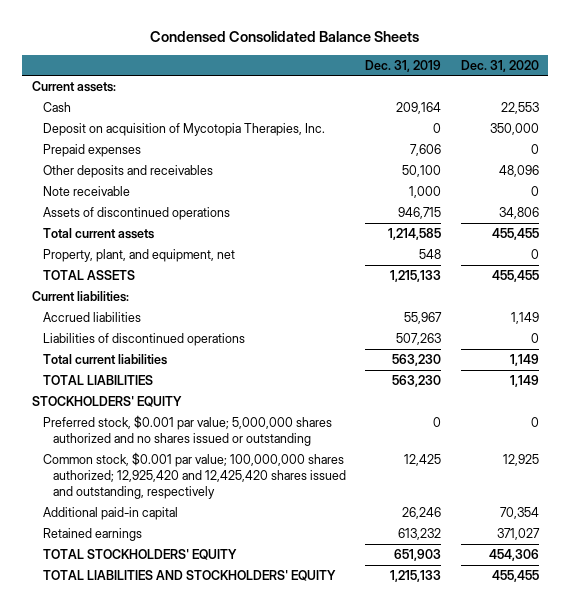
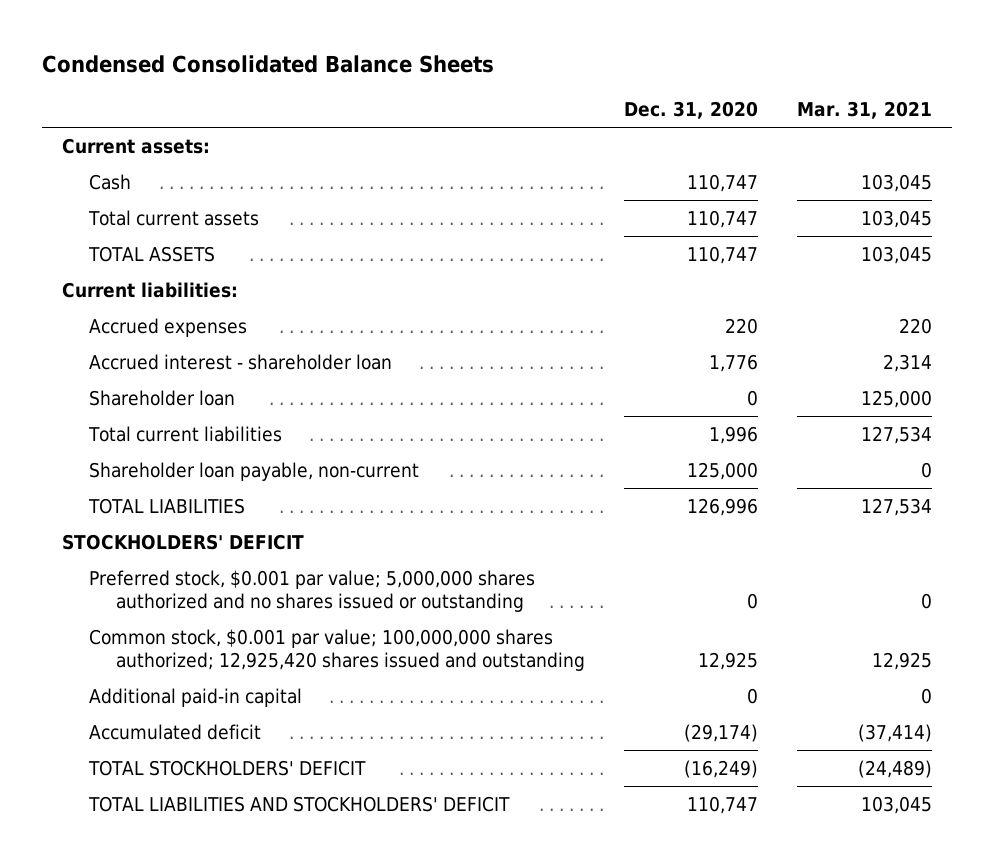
[365,59,442,72] Dec. 31, 2019 -> none
none -> [797,101,933,120] Mar. 31, 2021
[42,122,325,136] Deposit on acquisition of Mycotopia Therapies, Inc. -> none
[42,143,141,157] Prepaid expenses -> none
[42,164,213,178] Other deposits and receivables -> none
[42,185,130,196] Note receivable -> none
[42,206,230,220] Assets of discontinued operations -> none
[42,248,235,262] Property, plant, and equipment, net -> none
[500,101,539,114] 22,553 -> [686,174,758,193] 110,747
[491,227,539,240] 455,455 -> [686,210,758,229] 110,747
[491,269,539,282] 455,455 -> [686,246,758,265] 110,747
[42,332,245,346] Liabilities of discontinued operations -> none
[42,311,141,322] Accrued liabilities -> [88,318,247,338] Accrued expenses
[510,311,539,324] 1,149 -> [724,318,758,335] 220
none -> [88,354,392,371] Accrued interest - shareholder loan
none -> [88,390,235,407] Shareholder loan
[509,353,539,366] 1,149 -> [708,426,758,445] 1,996
none -> [88,462,419,482] Shareholder loan payable, non-current
[509,374,539,387] 1,149 -> [686,498,758,517] 126,996
[31,395,182,407] STOCKHOLDERS' EQUITY -> [61,534,304,551] STOCKHOLDERS' DEFICIT
[42,527,142,541] Retained earnings -> none
[42,451,347,499] Common stock, $0.001 par value; 100,000,000 shares authorized; 12,925,420 and 12,425,420 shares issued and outstanding, respectively -> [88,629,585,672] Common stock, $0.001 par value; 100,000,000 shares authorized; 12,925,420 shares issued and outstanding
[499,506,539,519] 70,354 -> [746,688,758,705] 0
none -> [88,724,261,741] Accumulated deficit
[42,548,237,560] TOTAL STOCKHOLDERS' EQUITY -> [87,760,366,777] TOTAL STOCKHOLDERS' DEFICIT
[488,548,539,561] 454,306 -> [683,760,758,779] (16,249)
[42,569,336,581] TOTAL LIABILITIES AND STOCKHOLDERS' EQUITY -> [87,796,510,813] TOTAL LIABILITIES AND STOCKHOLDERS' DEFICIT
[491,569,539,582] 455,455 -> [686,796,758,815] 110,747

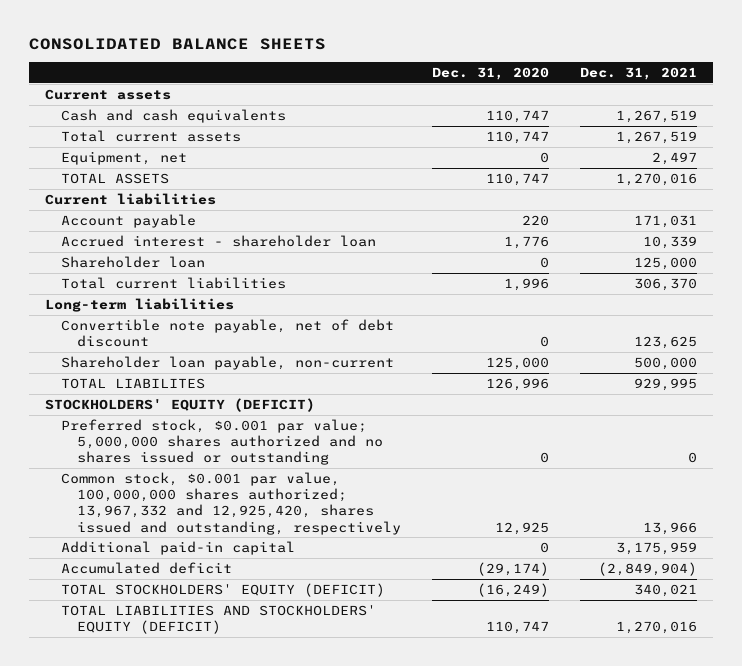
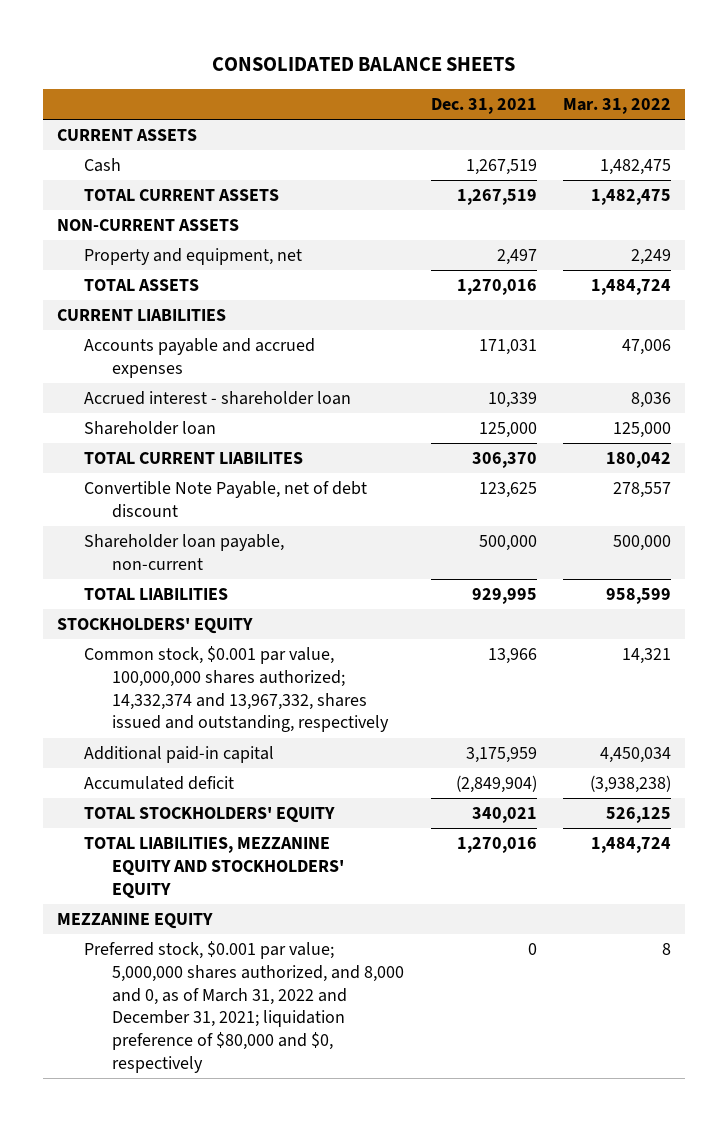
[432,66,550,80] Dec. 31, 2020 -> none
none -> [563,97,672,114] Mar. 31, 2022
[44,88,171,100] Current assets -> [56,129,197,142] CURRENT ASSETS
[60,108,286,123] Cash and cash equivalents -> [84,158,122,173] Cash
[60,129,241,142] Total current assets -> [84,189,280,202] TOTAL CURRENT ASSETS
none -> [56,219,239,232] NON-CURRENT ASSETS
[60,150,187,165] Equipment, net -> [84,248,303,266] Property and equipment, net
[44,192,216,205] Current liabilities -> [56,309,226,322] CURRENT LIABILITIES
[60,213,196,228] Account payable -> [84,338,316,378] Accounts payable and accrued expenses
[44,297,234,312] Long-term liabilities -> none
[60,276,286,289] Total current liabilities -> [84,452,304,465] TOTAL CURRENT LIABILITES
[60,318,394,348] Convertible note payable, net of debt discount -> [84,481,368,518] Convertible Note Payable, net of debt discount
[60,418,384,466] Preferred stock, $0.001 par value; 5,000,000 shares authorized and no shares issued or outstanding -> none
[60,377,205,389] TOTAL LIABILITES -> [84,588,229,601] TOTAL LIABILITIES
[44,397,315,412] STOCKHOLDERS' EQUITY (DEFICIT) -> [56,618,253,635] STOCKHOLDERS' EQUITY
[60,471,402,535] Common stock, $0.001 par value, 100,000,000 shares authorized; 13,967,332 and 12,925,420, shares issued and outstanding, respectively -> [84,646,390,733] Common stock, $0.001 par value, 100,000,000 shares authorized; 14,332,374 and 13,967,332, shares issued and outstanding, respectively
[60,582,385,597] TOTAL STOCKHOLDERS' EQUITY (DEFICIT) -> [84,807,336,824] TOTAL STOCKHOLDERS' EQUITY
[60,604,376,635] TOTAL LIABILITIES AND STOCKHOLDERS' EQUITY (DEFICIT) -> [84,837,345,899] TOTAL LIABILITIES, MEZZANINE EQUITY AND STOCKHOLDERS' EQUITY
none -> [56,913,213,930] MEZZANINE EQUITY
none -> [84,941,405,1074] Preferred stock, $0.001 par value; 5,000,000 shares authorized, and 8,000 and 0, as of March 31, 2022 and December 31, 2021; liquidation preference of $80,000 and $0, respectively

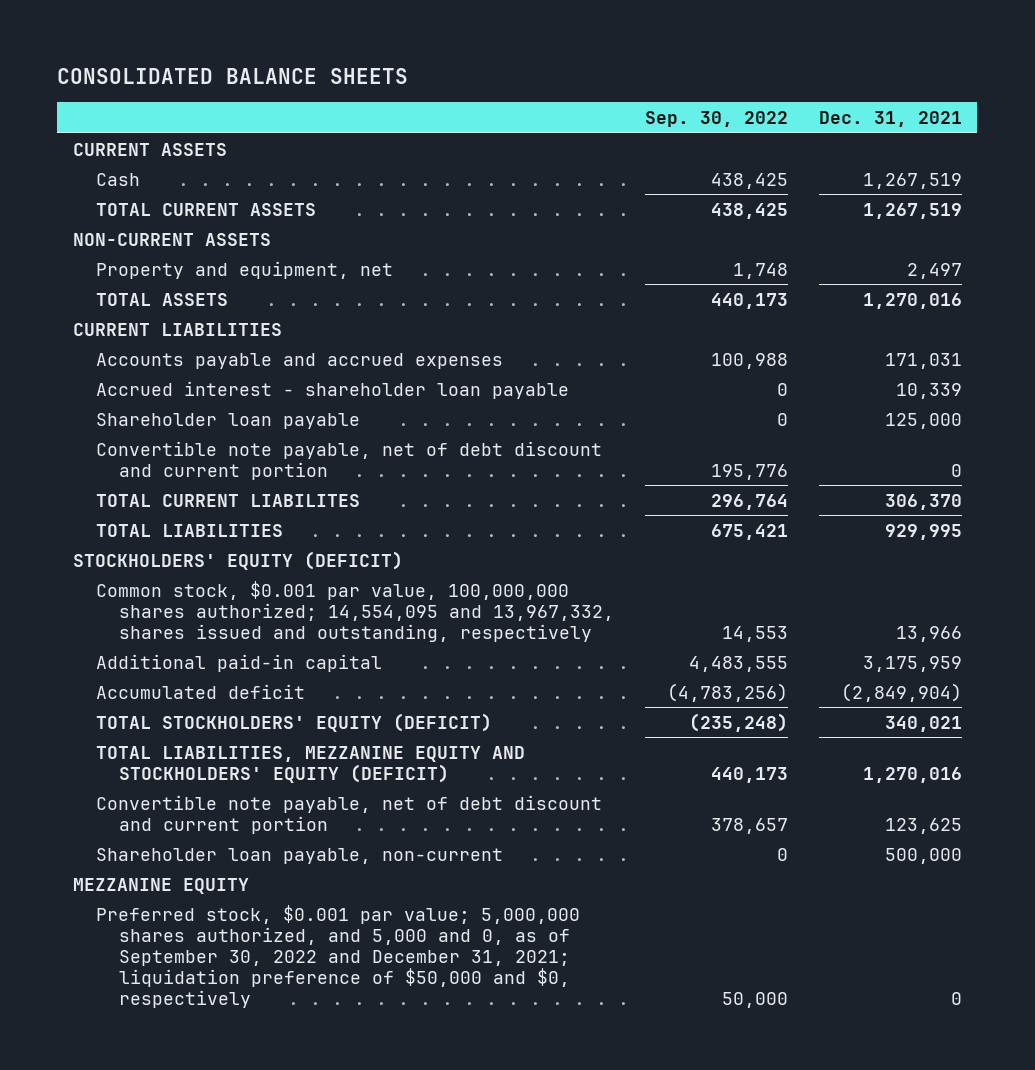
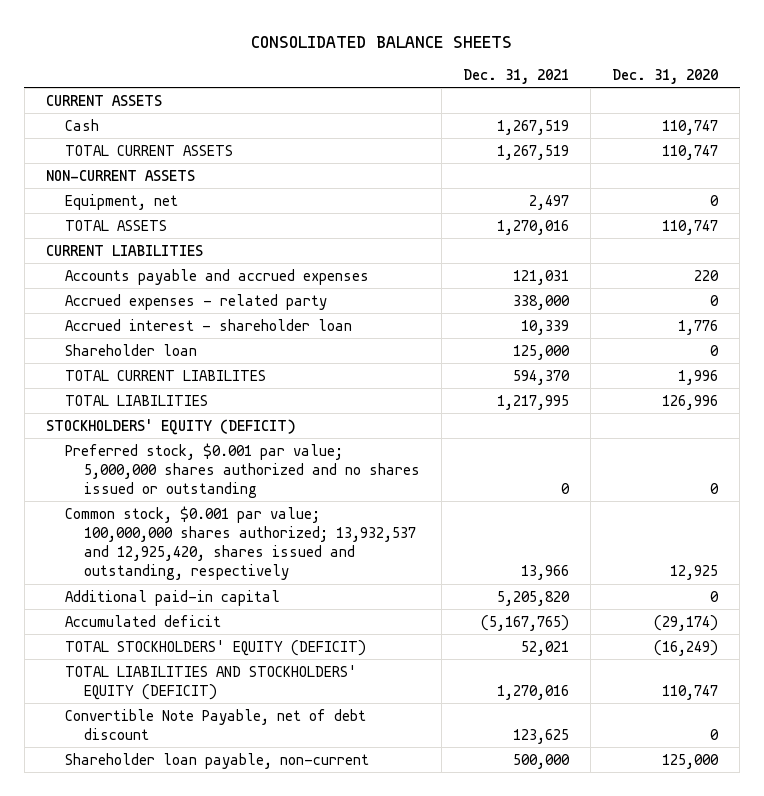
[644,110,788,127] Sep. 30, 2022 -> none
none -> [612,69,719,85] Dec. 31, 2020
[95,260,393,279] Property and equipment, net -> [64,193,178,210] Equipment, net
[95,440,602,480] Convertible note payable, net of debt discount and current portion -> none
[884,352,962,369] 171,031 -> [512,269,569,285] 121,031
none -> [64,293,327,310] Accrued expenses - related party
[95,380,569,399] Accrued interest - shareholder loan payable -> [64,318,352,331] Accrued interest - shareholder loan
[95,412,360,429] Shareholder loan payable -> [64,343,197,356] Shareholder loan
[884,493,962,510] 306,370 -> [512,369,570,385] 594,370
[884,523,962,540] 929,995 -> [496,394,569,410] 1,217,995
none -> [64,442,420,499] Preferred stock, $0.001 par value; 5,000,000 shares authorized and no shares issued or outstanding
[95,580,614,642] Common stock, $0.001 par value, 100,000,000 shares authorized; 14,554,095 and 13,967,332, shares issued and outstanding, respectively -> [64,505,416,581] Common stock, $0.001 par value; 100,000,000 shares authorized; 13,932,537 and 12,925,420, shares issued and outstanding, respectively
[862,655,962,672] 3,175,959 -> [496,590,570,606] 5,205,820
[840,682,962,702] (2,849,904) -> [480,614,569,631] (5,167,765)
[884,715,962,732] 340,021 -> [520,640,569,656] 52,021
[95,745,525,783] TOTAL LIABILITIES, MEZZANINE EQUITY AND STOCKHOLDERS' EQUITY (DEFICIT) -> [64,664,357,700] TOTAL LIABILITIES AND STOCKHOLDERS' EQUITY (DEFICIT)
[95,794,602,834] Convertible note payable, net of debt discount and current portion -> [64,708,366,740] Convertible Note Payable, net of debt discount
[72,877,249,894] MEZZANINE EQUITY -> none
[95,904,580,1008] Preferred stock, $0.001 par value; 5,000,000 shares authorized, and 5,000 and 0, as of September 30, 2022 and December 31, 2021; liquidation preference of $50,000 and $0, respectively -> none

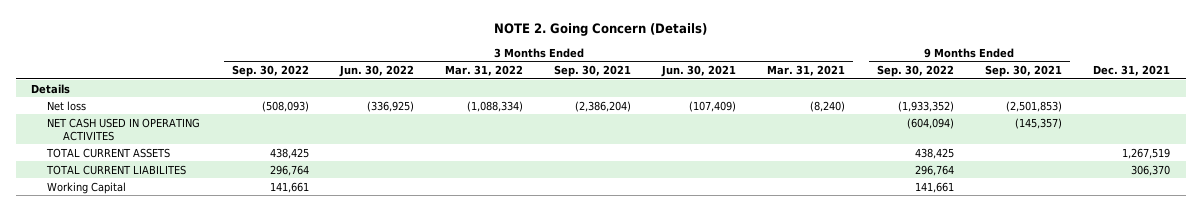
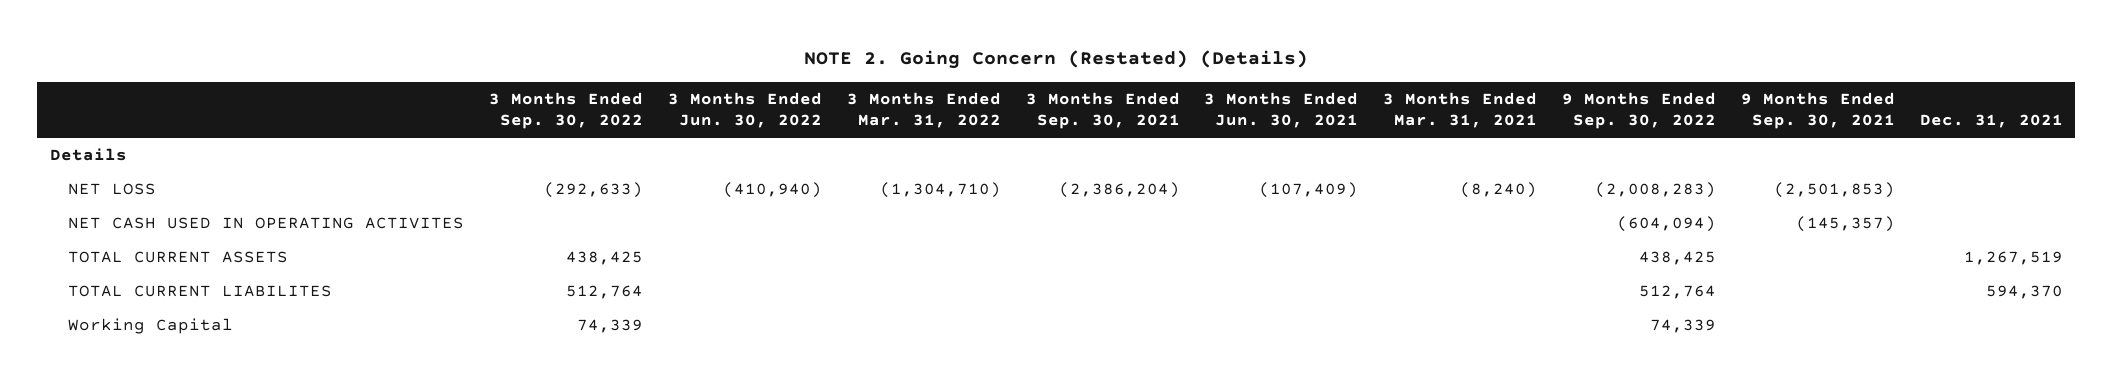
[493,22,707,36] NOTE 2. Going Concern (Details) -> [804,50,1309,70] NOTE 2. Going Concern (Restated) (Details)
[47,100,87,111] Net loss -> [68,183,157,196] NET LOSS
[261,100,309,112] (508,093) -> [543,182,643,199] (292,633)
[366,100,414,112] (336,925) -> [722,182,822,199] (410,940)
[466,100,523,112] (1,088,334) -> [879,182,1001,199] (1,304,710)
[897,100,954,112] (1,933,352) -> [1595,182,1717,199] (2,008,283)
[269,164,309,176] 296,764 -> [565,285,643,300] 512,764
[914,164,954,176] 296,764 -> [1639,285,1717,300] 512,764
[1131,164,1171,176] 306,370 -> [1986,285,2064,300] 594,370
[269,181,309,193] 141,661 -> [576,319,643,334] 74,339
[914,181,954,193] 141,661 -> [1650,319,1717,334] 74,339

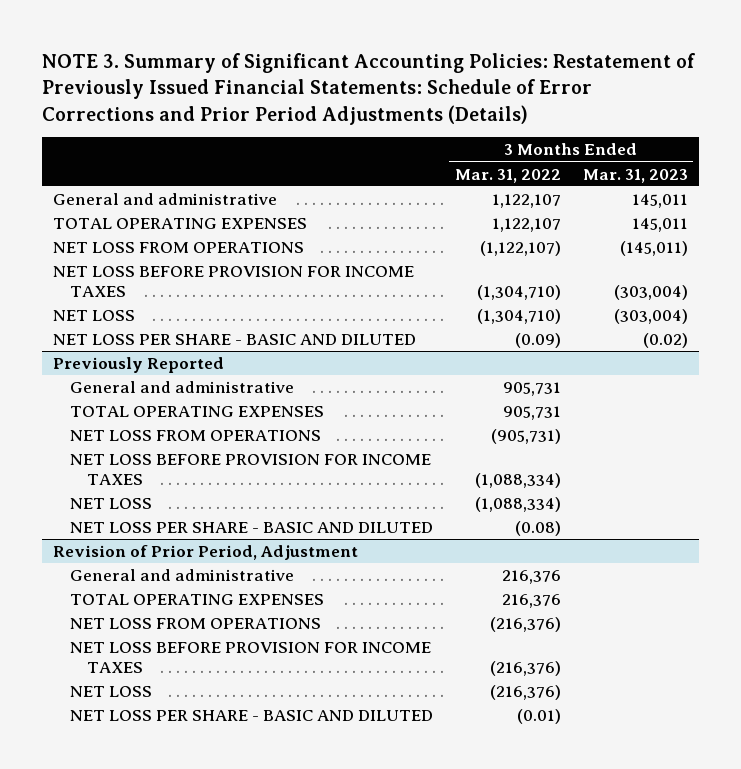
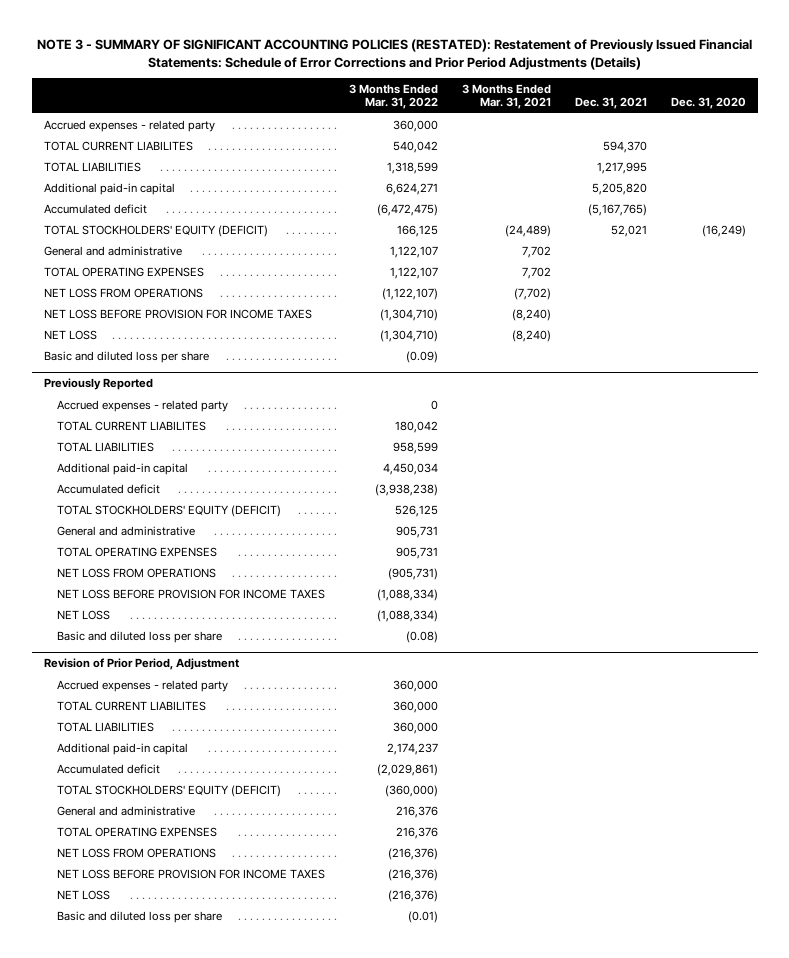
[42,53,696,125] NOTE 3. Summary of Significant Accounting Policies: Restatement of Previously Issued Financial Statements: Schedule of Error Corrections and Prior Period Adjustments (Details) -> [36,39,752,70] NOTE 3 - SUMMARY OF SIGNIFICANT ACCOUNTING POLICIES (RESTATED): Restatement of Previously Issued Financial Statements: Schedule of Error Corrections and Prior Period Adjustments (Details)
[582,168,688,183] Mar. 31, 2023 -> none
none -> [461,83,551,110] 3 Months Ended Mar. 31, 2021
none -> [574,97,647,110] Dec. 31, 2021
none -> [670,97,746,110] Dec. 31, 2020
none -> [43,119,215,132] Accrued expenses - related party
none -> [43,140,193,151] TOTAL CURRENT LIABILITES
none -> [43,161,141,172] TOTAL LIABILITIES
none -> [43,182,175,195] Additional paid-in capital
none -> [43,203,147,214] Accumulated deficit
none -> [43,224,268,237] TOTAL STOCKHOLDERS' EQUITY (DEFICIT)
[53,333,417,345] NET LOSS PER SHARE - BASIC AND DILUTED -> [43,350,209,363] Basic and diluted loss per share
none -> [56,399,228,412] Accrued expenses - related party
none -> [56,420,206,431] TOTAL CURRENT LIABILITES
none -> [56,441,154,452] TOTAL LIABILITIES
none -> [56,462,188,475] Additional paid-in capital
none -> [56,483,160,494] Accumulated deficit
none -> [56,504,281,517] TOTAL STOCKHOLDERS' EQUITY (DEFICIT)
[69,521,433,533] NET LOSS PER SHARE - BASIC AND DILUTED -> [56,630,222,643] Basic and diluted loss per share
none -> [56,679,228,692] Accrued expenses - related party
none -> [56,700,206,711] TOTAL CURRENT LIABILITES
none -> [56,721,154,732] TOTAL LIABILITIES
none -> [56,742,188,755] Additional paid-in capital
none -> [56,763,160,774] Accumulated deficit
none -> [56,784,281,797] TOTAL STOCKHOLDERS' EQUITY (DEFICIT)
[69,709,433,721] NET LOSS PER SHARE - BASIC AND DILUTED -> [56,910,222,923] Basic and diluted loss per share

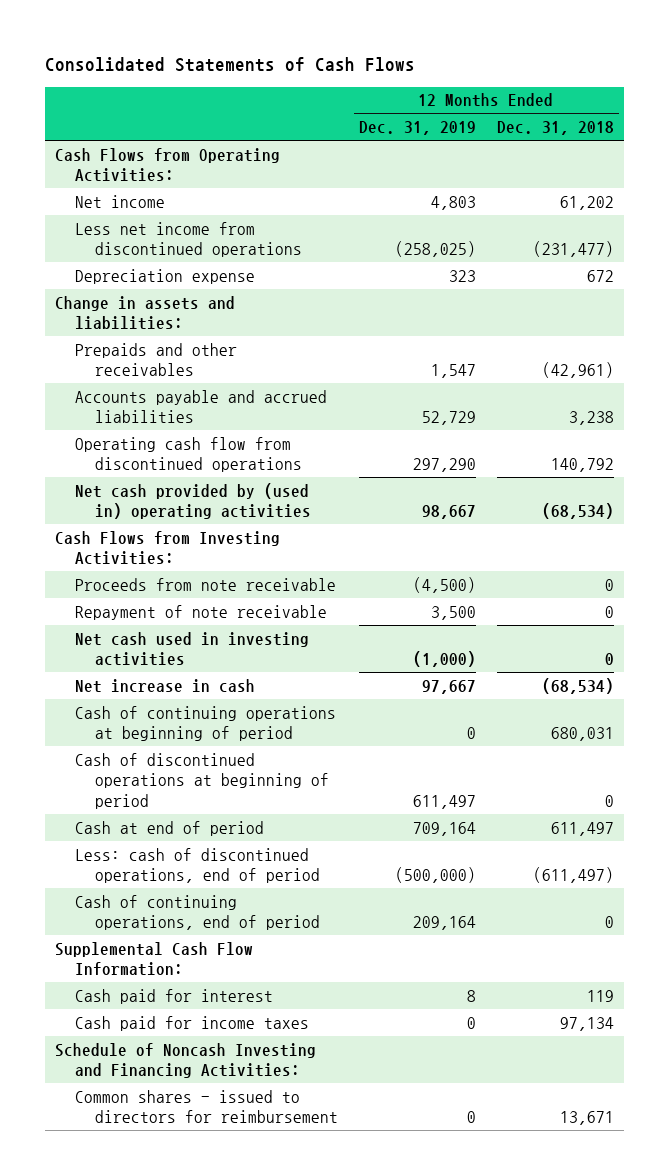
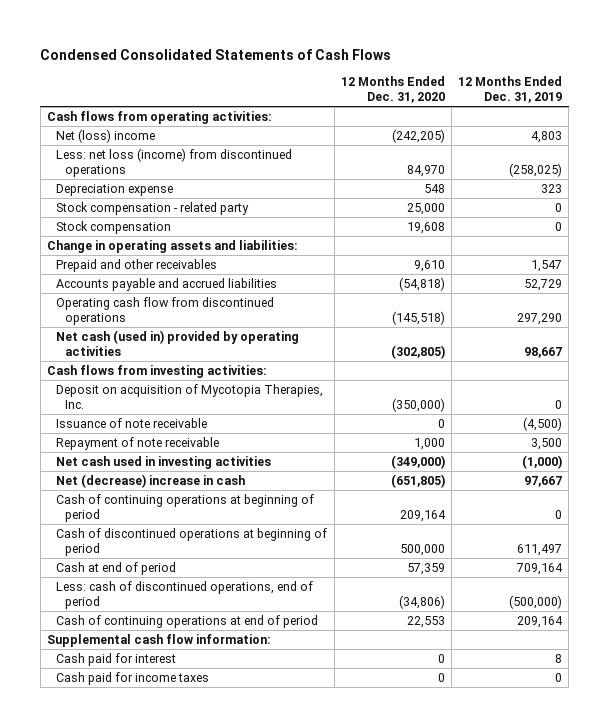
[44,57,415,73] Consolidated Statements of Cash Flows -> [40,48,392,60] Condensed Consolidated Statements of Cash Flows
[496,121,614,136] Dec. 31, 2018 -> none
none -> [340,75,445,103] 12 Months Ended Dec. 31, 2020
[54,147,280,183] Cash Flows from Operating Activities: -> [47,110,273,124] Cash flows from operating activities:
[75,194,166,208] Net income -> [56,128,156,143] Net (loss) income
[75,221,303,258] Less net income from discontinued operations -> [56,147,293,177] Less: net loss (income) from discontinued operations
none -> [56,201,250,215] Stock compensation - related party
none -> [56,220,172,234] Stock compensation
[54,295,235,331] Change in assets and liabilities: -> [47,239,299,253] Change in operating assets and liabilities:
[75,342,238,377] Prepaids and other receivables -> [56,258,218,272] Prepaid and other receivables
[75,577,337,591] Proceeds from note receivable -> none
[75,482,312,520] Net cash provided by (used in) operating activities -> [56,329,300,356] Net cash (used in) provided by operating activities
[54,530,280,566] Cash Flows from Investing Activities: -> [47,364,268,378] Cash flows from investing activities:
none -> [56,383,324,409] Deposit on acquisition of Mycotopia Therapies, Inc.
none -> [56,417,208,428] Issuance of note receivable
[75,678,256,693] Net increase in cash -> [56,473,246,488] Net (decrease) increase in cash
[75,894,321,931] Cash of continuing operations, end of period -> [56,614,319,628] Cash of continuing operations at end of period
[54,941,253,977] Supplemental Cash Flow Information: -> [47,633,272,647] Supplemental cash flow information:
[54,1042,316,1079] Schedule of Noncash Investing and Financing Activities: -> none
[75,1089,339,1124] Common shares - issued to directors for reimbursement -> none

